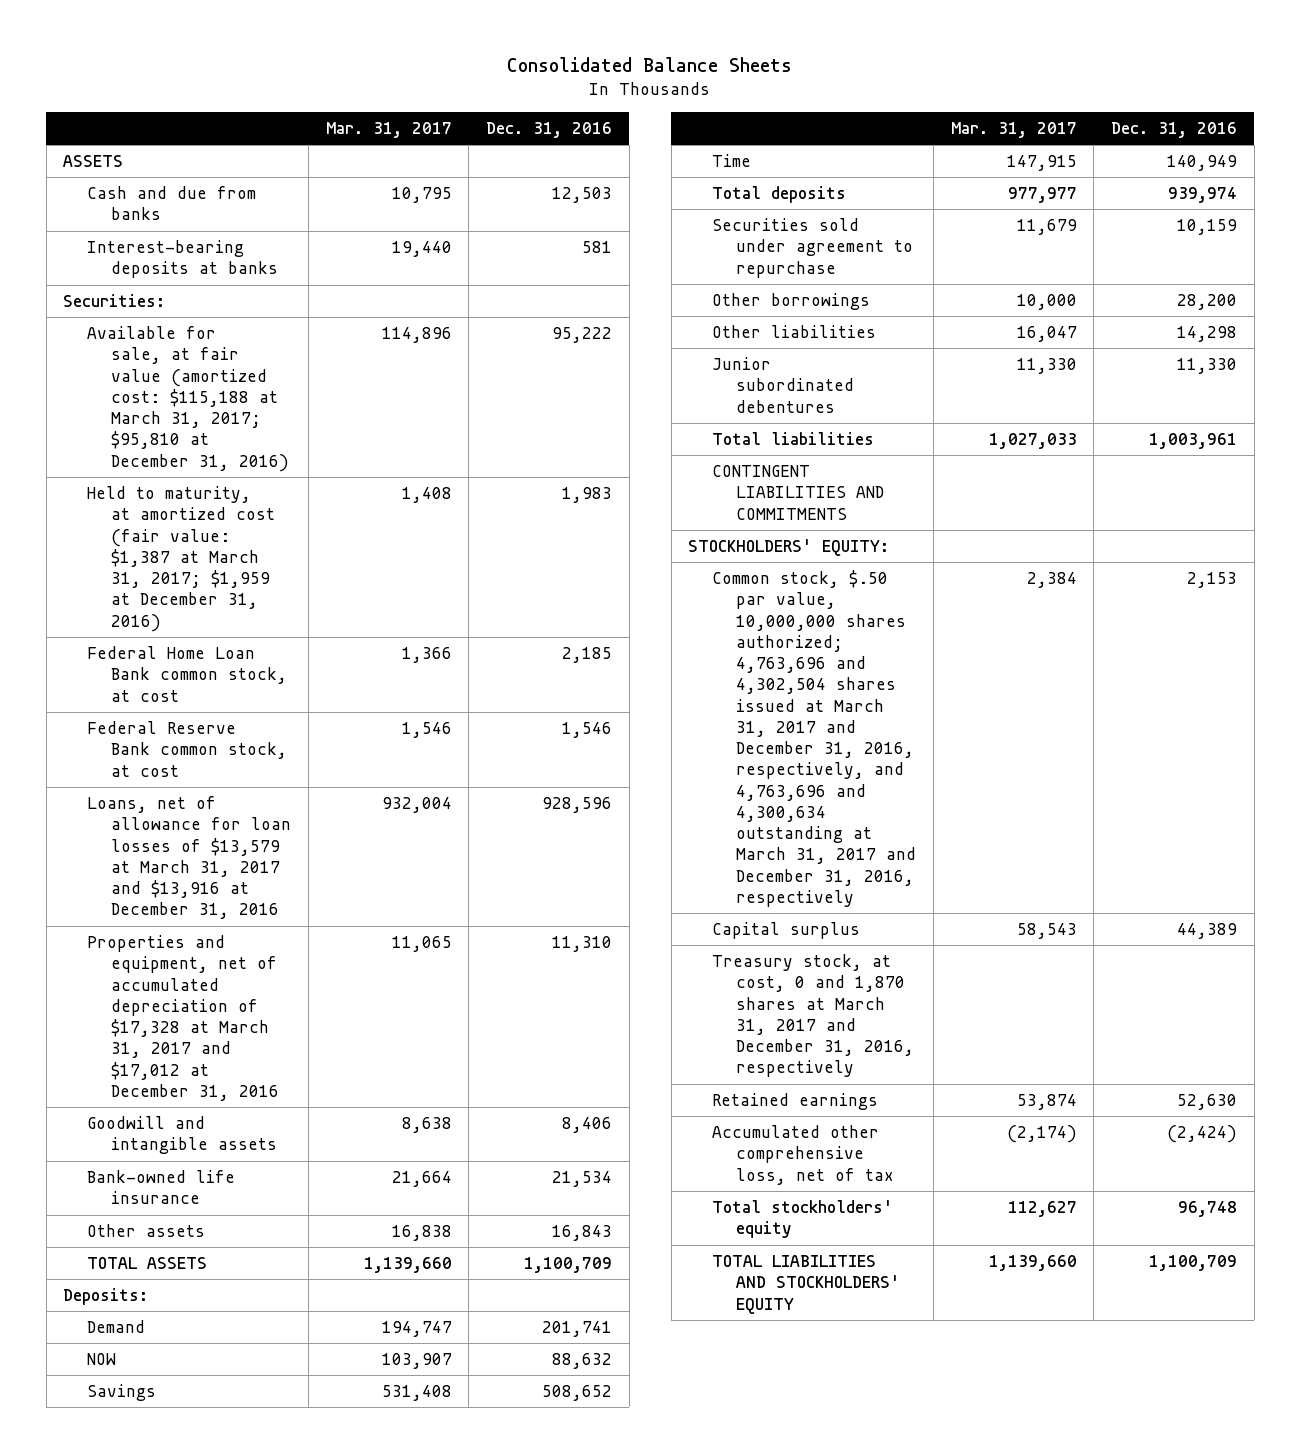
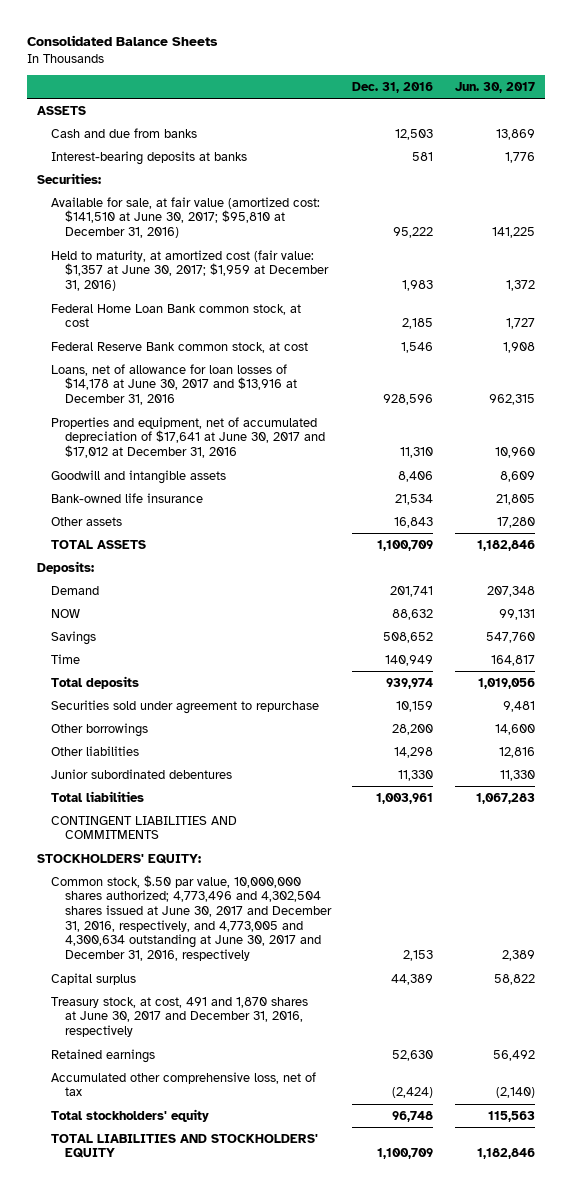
[325,121,452,138] Mar. 31, 2017 -> none
none -> [454,81,535,93] Jun. 30, 2017
[87,326,290,472] Available for sale, at fair value (amortized cost: $115,188 at March 31, 2017; $95,810 at December 31, 2016) -> [51,196,321,239] Available for sale, at fair value (amortized cost: $141,510 at June 30, 2017; $95,810 at December 31, 2016)
[87,486,276,632] Held to maturity, at amortized cost (fair value: $1,387 at March 31, 2017; $1,959 at December 31, 2016) -> [51,249,330,292] Held to maturity, at amortized cost (fair value: $1,357 at June 30, 2017; $1,959 at December 31, 2016)
[87,796,292,920] Loans, net of allowance for loan losses of $13,579 at March 31, 2017 and $13,916 at December 31, 2016 -> [51,363,298,406] Loans, net of allowance for loan losses of $14,178 at June 30, 2017 and $13,916 at December 31, 2016
[87,935,280,1101] Properties and equipment, net of accumulated depreciation of $17,328 at March 31, 2017 and $17,012 at December 31, 2016 -> [51,416,326,459] Properties and equipment, net of accumulated depreciation of $17,641 at June 30, 2017 and $17,012 at December 31, 2016
[712,570,917,907] Common stock, $.50 par value, 10,000,000 shares authorized; 4,763,696 and 4,302,504 shares issued at March 31, 2017 and December 31, 2016, respectively, and 4,763,696 and 4,300,634 outstanding at March 31, 2017 and December 31, 2016, respectively -> [51,874,333,962] Common stock, $.50 par value, 10,000,000 shares authorized; 4,773,496 and 4,302,504 shares issued at June 30, 2017 and December 31, 2016, respectively, and 4,773,005 and 4,300,634 outstanding at June 30, 2017 and December 31, 2016, respectively
[712,954,915,1078] Treasury stock, at cost, 0 and 1,870 shares at March 31, 2017 and December 31, 2016, respectively -> [51,996,309,1038] Treasury stock, at cost, 491 and 1,870 shares at June 30, 2017 and December 31, 2016, respectively

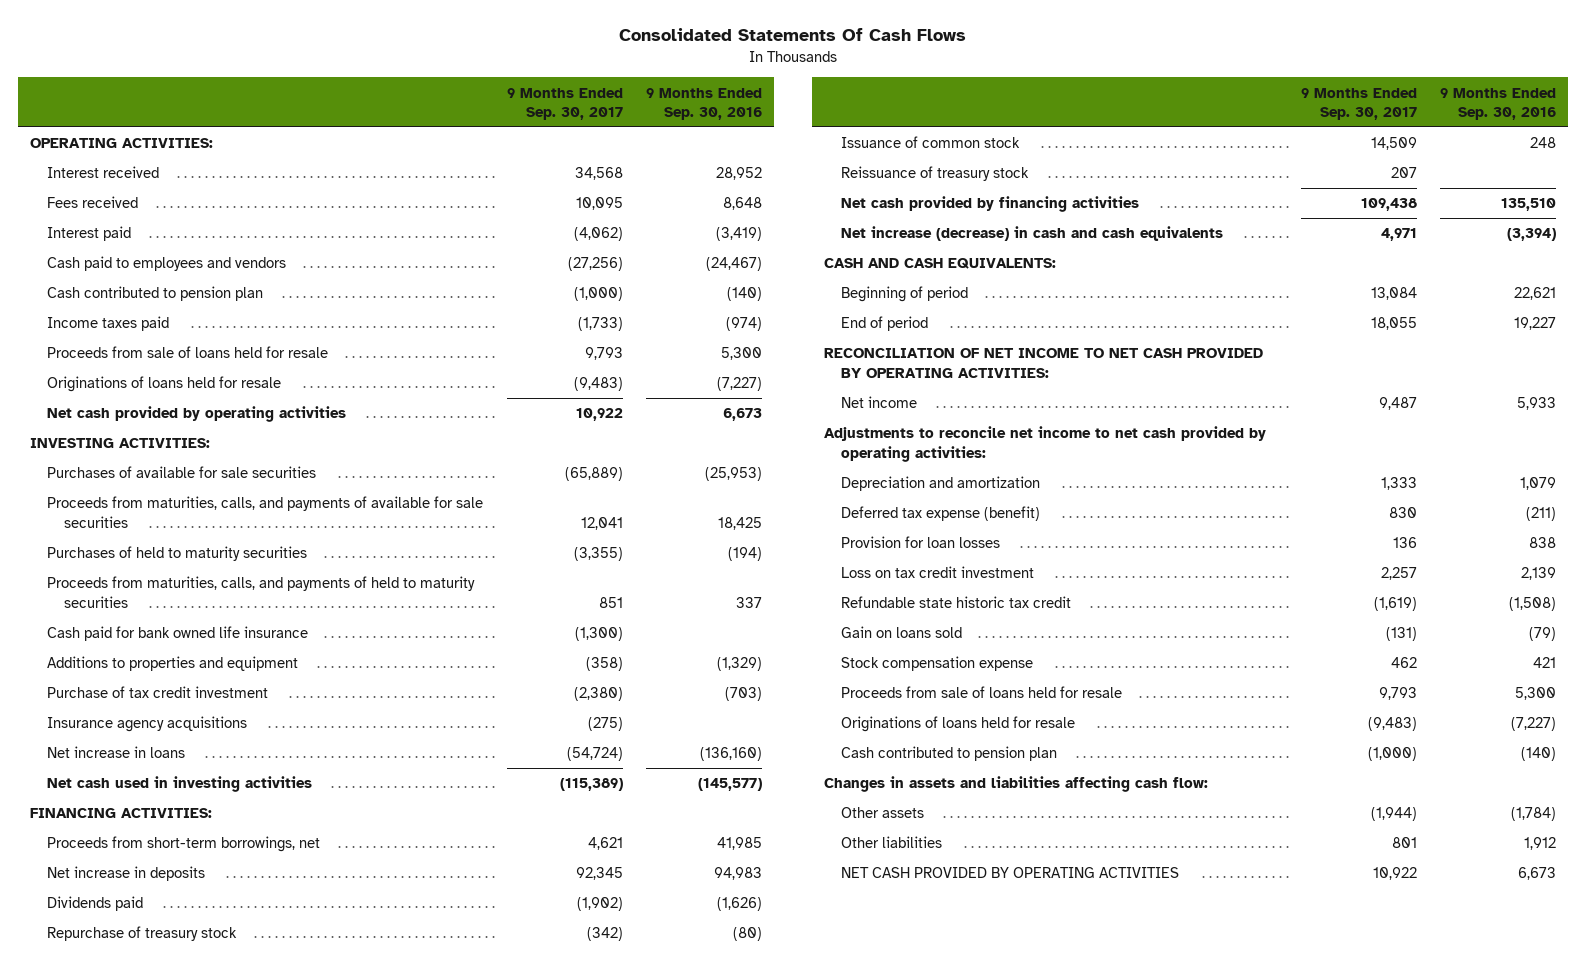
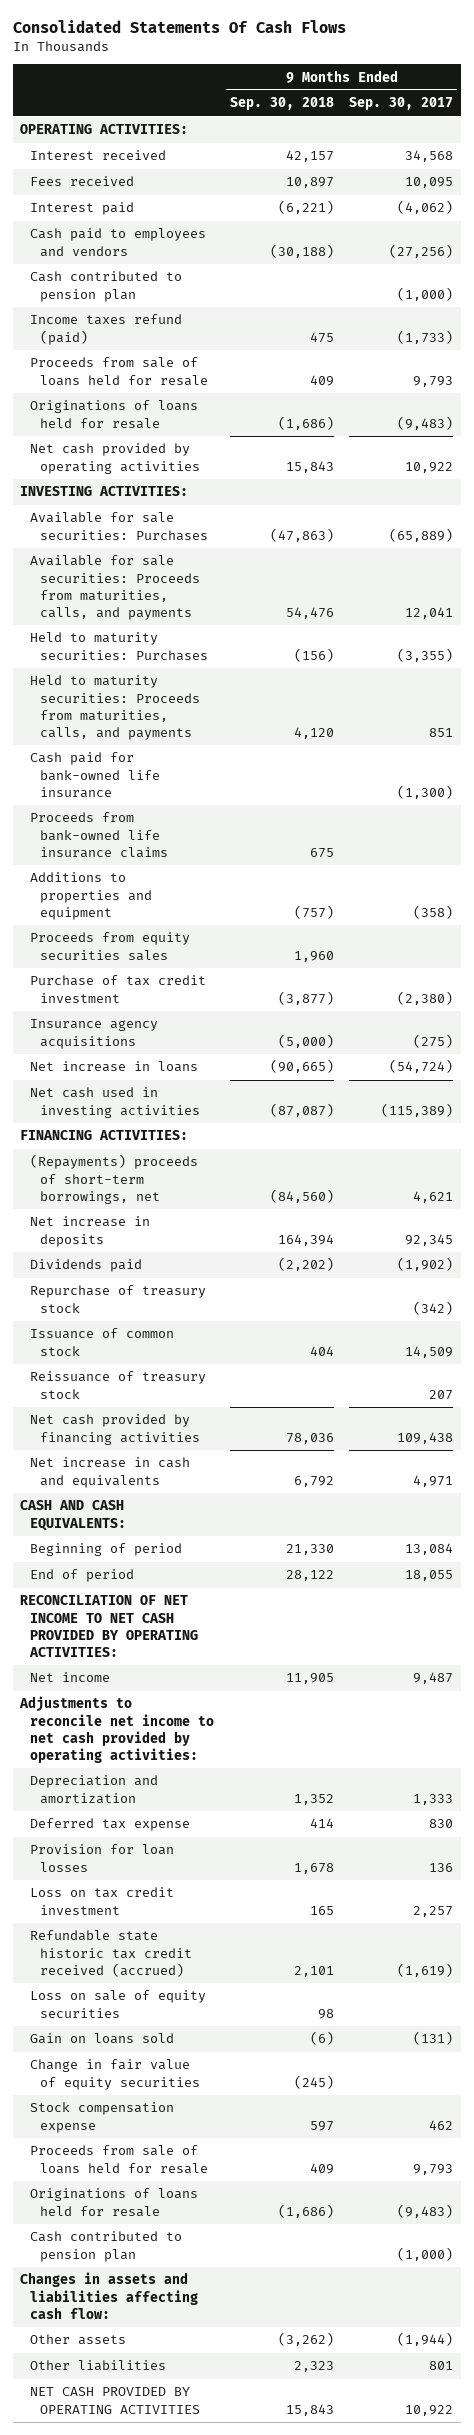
[646,87,763,120] 9 Months Ended Sep. 30, 2016 -> none
none -> [229,97,334,111] Sep. 30, 2018
[47,316,170,332] Income taxes paid -> [30,314,183,345] Income taxes refund (paid)
[47,466,317,479] Purchases of available for sale securities -> [30,512,209,541] Available for sale securities: Purchases
[47,496,484,528] Proceeds from maturities, calls, and payments of available for sale securities -> [30,555,201,620] Available for sale securities: Proceeds from maturities, calls, and payments
[47,546,308,562] Purchases of held to maturity securities -> [30,632,209,661] Held to maturity securities: Purchases
[47,576,476,608] Proceeds from maturities, calls, and payments of held to maturity securities -> [30,675,201,740] Held to maturity securities: Proceeds from maturities, calls, and payments
[47,626,309,642] Cash paid for bank owned life insurance -> [30,752,161,798] Cash paid for bank-owned life insurance
none -> [30,812,169,858] Proceeds from bank-owned life insurance claims
none -> [30,932,191,961] Proceeds from equity securities sales
[47,836,321,853] Proceeds from short-term borrowings, net -> [30,1154,199,1204] (Repayments) proceeds of short-term borrowings, net
[841,226,1224,242] Net increase (decrease) in cash and cash equivalents -> [30,1457,191,1488] Net increase in cash and equivalents
[841,506,1041,522] Deferred tax expense (benefit) -> [30,1818,191,1832] Deferred tax expense
[841,596,1072,609] Refundable state historic tax credit -> [30,1930,193,1977] Refundable state historic tax credit received (accrued)
none -> [30,1990,207,2018] Loss on sale of equity securities
none -> [30,2059,201,2090] Change in fair value of equity securities

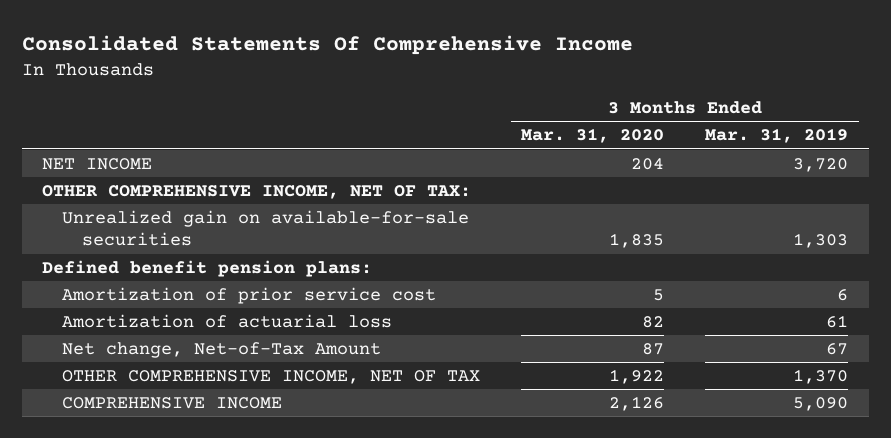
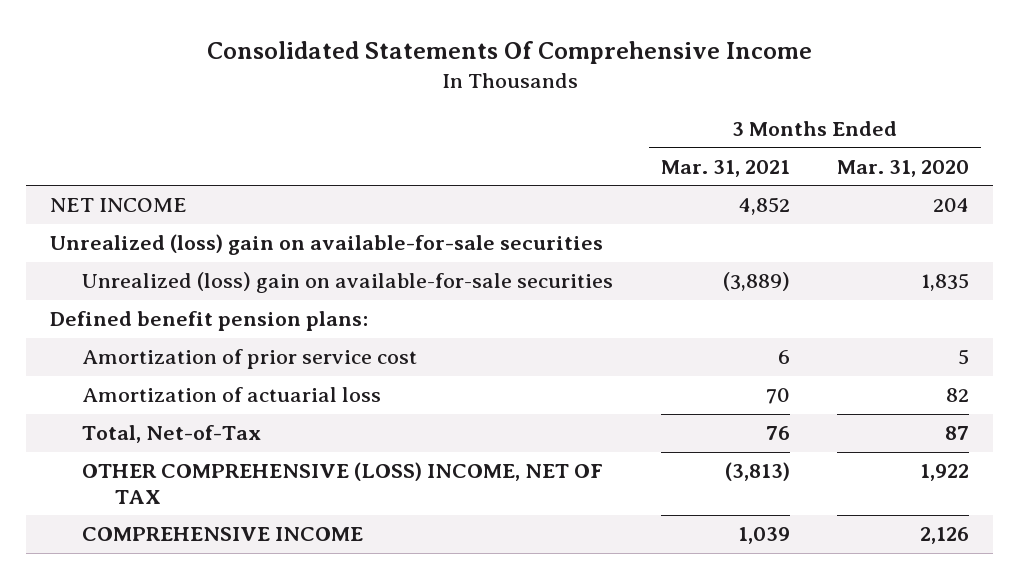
[705,128,849,144] Mar. 31, 2019 -> none
none -> [660,159,790,177] Mar. 31, 2021
[42,185,472,200] OTHER COMPREHENSIVE INCOME, NET OF TAX: -> none
none -> [49,234,603,256] Unrealized (loss) gain on available-for-sale securities
[62,210,470,247] Unrealized gain on available-for-sale securities -> [82,272,614,294] Unrealized (loss) gain on available-for-sale securities
[62,342,382,359] Net change, Net-of-Tax Amount -> [82,425,262,444] Total, Net-of-Tax
[62,370,481,385] OTHER COMPREHENSIVE INCOME, NET OF TAX -> [82,462,604,504] OTHER COMPREHENSIVE (LOSS) INCOME, NET OF TAX

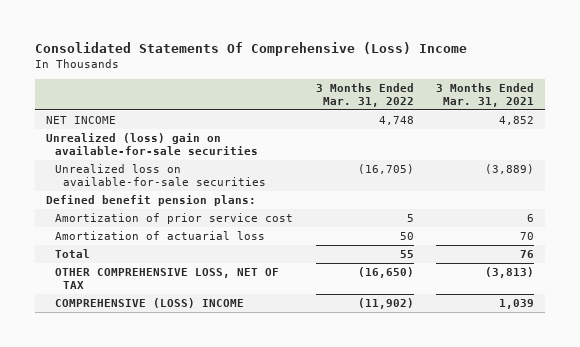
[206,41,812,65] Consolidated Statements Of Comprehensive Income -> [35,41,468,56] Consolidated Statements Of Comprehensive (Loss) Income
[837,159,970,177] Mar. 31, 2020 -> none
none -> [315,82,414,107] 3 Months Ended Mar. 31, 2022
[82,272,614,294] Unrealized (loss) gain on available-for-sale securities -> [54,163,267,187] Unrealized loss on available-for-sale securities
[82,425,262,444] Total, Net-of-Tax -> [54,248,90,258] Total
[82,462,604,504] OTHER COMPREHENSIVE (LOSS) INCOME, NET OF TAX -> [54,267,279,290] OTHER COMPREHENSIVE LOSS, NET OF TAX
[82,527,364,542] COMPREHENSIVE INCOME -> [54,297,244,308] COMPREHENSIVE (LOSS) INCOME

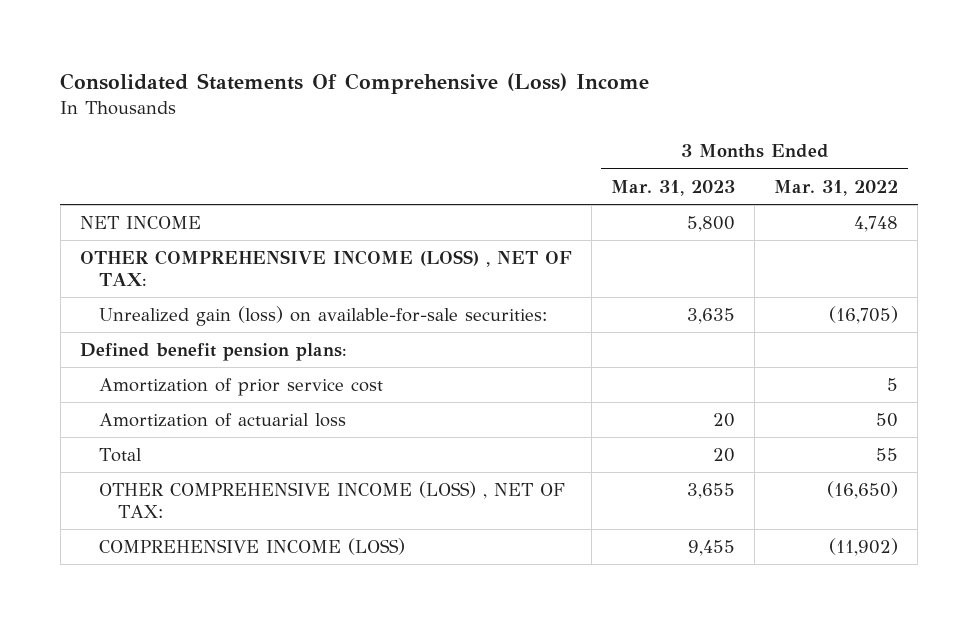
[436,82,535,107] 3 Months Ended Mar. 31, 2021 -> none
none -> [610,179,735,196] Mar. 31, 2023
[46,132,258,156] Unrealized (loss) gain on available-for-sale securities -> none
none -> [79,250,572,287] OTHER COMPREHENSIVE INCOME (LOSS) , NET OF TAX:
[54,163,267,187] Unrealized loss on available-for-sale securities -> [98,306,547,327] Unrealized gain (loss) on available-for-sale securities:
[54,267,279,290] OTHER COMPREHENSIVE LOSS, NET OF TAX -> [98,481,565,519] OTHER COMPREHENSIVE INCOME (LOSS) , NET OF TAX:
[54,297,244,308] COMPREHENSIVE (LOSS) INCOME -> [98,538,405,556] COMPREHENSIVE INCOME (LOSS)

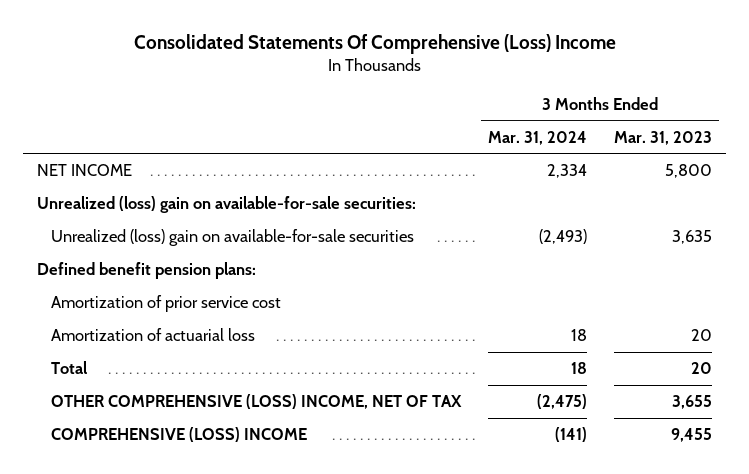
[774,179,899,196] Mar. 31, 2022 -> none
none -> [488,130,588,145] Mar. 31, 2024
[79,250,572,287] OTHER COMPREHENSIVE INCOME (LOSS) , NET OF TAX: -> none
none -> [36,196,416,214] Unrealized (loss) gain on available-for-sale securities:
[98,306,547,327] Unrealized gain (loss) on available-for-sale securities: -> [50,229,414,247] Unrealized (loss) gain on available-for-sale securities
[98,481,565,519] OTHER COMPREHENSIVE INCOME (LOSS) , NET OF TAX: -> [50,394,462,410] OTHER COMPREHENSIVE (LOSS) INCOME, NET OF TAX
[98,538,405,556] COMPREHENSIVE INCOME (LOSS) -> [50,427,307,443] COMPREHENSIVE (LOSS) INCOME

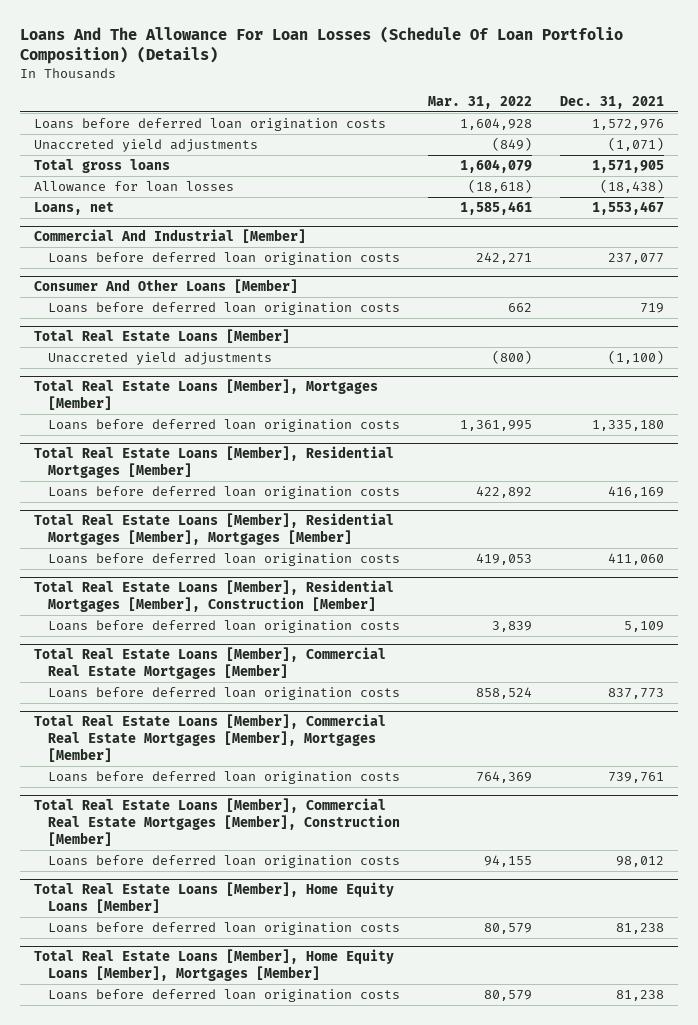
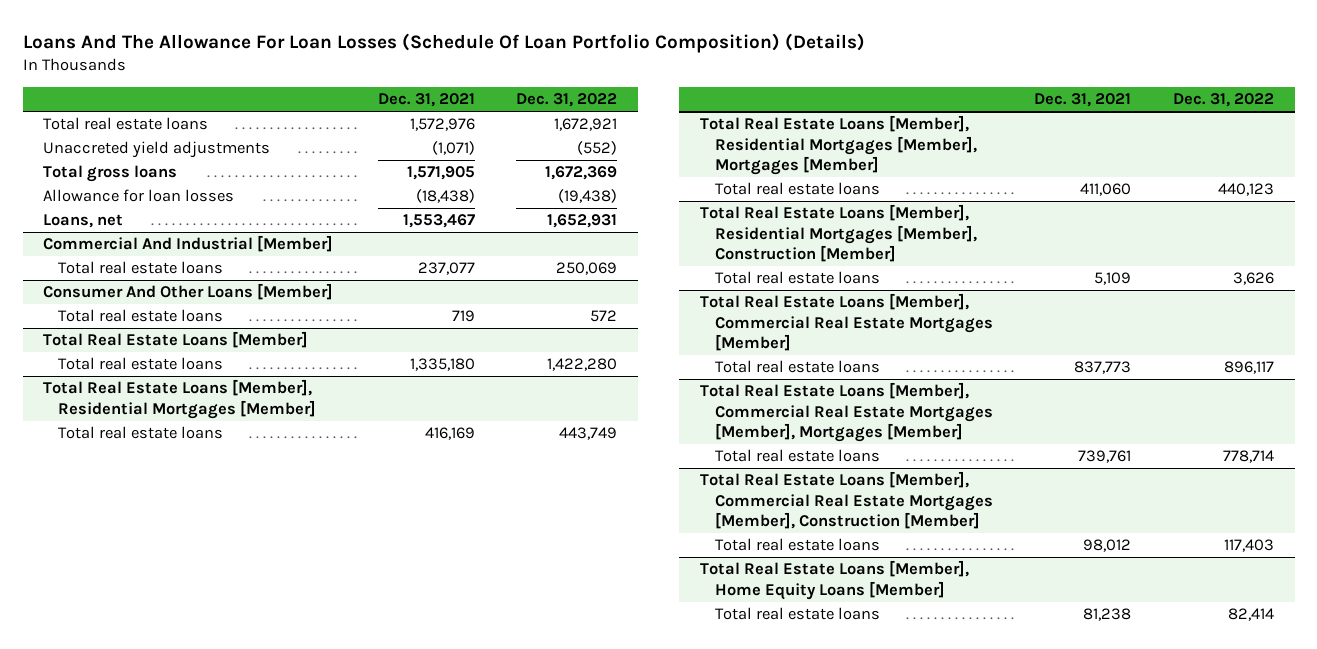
[427,95,532,109] Mar. 31, 2022 -> none
none -> [516,93,618,108] Dec. 31, 2022
[33,117,386,131] Loans before deferred loan origination costs -> [43,117,209,131] Total real estate loans
[47,251,400,265] Loans before deferred loan origination costs -> [58,261,224,275] Total real estate loans
[47,301,400,315] Loans before deferred loan origination costs -> [58,309,224,323] Total real estate loans
[47,351,272,365] Unaccreted yield adjustments -> none
[33,379,378,411] Total Real Estate Loans [Member], Mortgages [Member] -> none
[47,418,400,432] Loans before deferred loan origination costs -> [58,357,224,371] Total real estate loans
[47,485,400,499] Loans before deferred loan origination costs -> [58,426,224,440] Total real estate loans
[47,552,400,566] Loans before deferred loan origination costs -> [714,182,880,196] Total real estate loans
[47,619,400,633] Loans before deferred loan origination costs -> [714,271,880,285] Total real estate loans
[47,686,400,700] Loans before deferred loan origination costs -> [714,360,880,374] Total real estate loans
[47,770,400,784] Loans before deferred loan origination costs -> [714,449,880,463] Total real estate loans
[47,854,400,868] Loans before deferred loan origination costs -> [714,538,880,552] Total real estate loans
[33,949,394,982] Total Real Estate Loans [Member], Home Equity Loans [Member], Mortgages [Member] -> none
[47,988,400,1002] Loans before deferred loan origination costs -> none
[47,921,400,935] Loans before deferred loan origination costs -> [714,607,880,621] Total real estate loans

